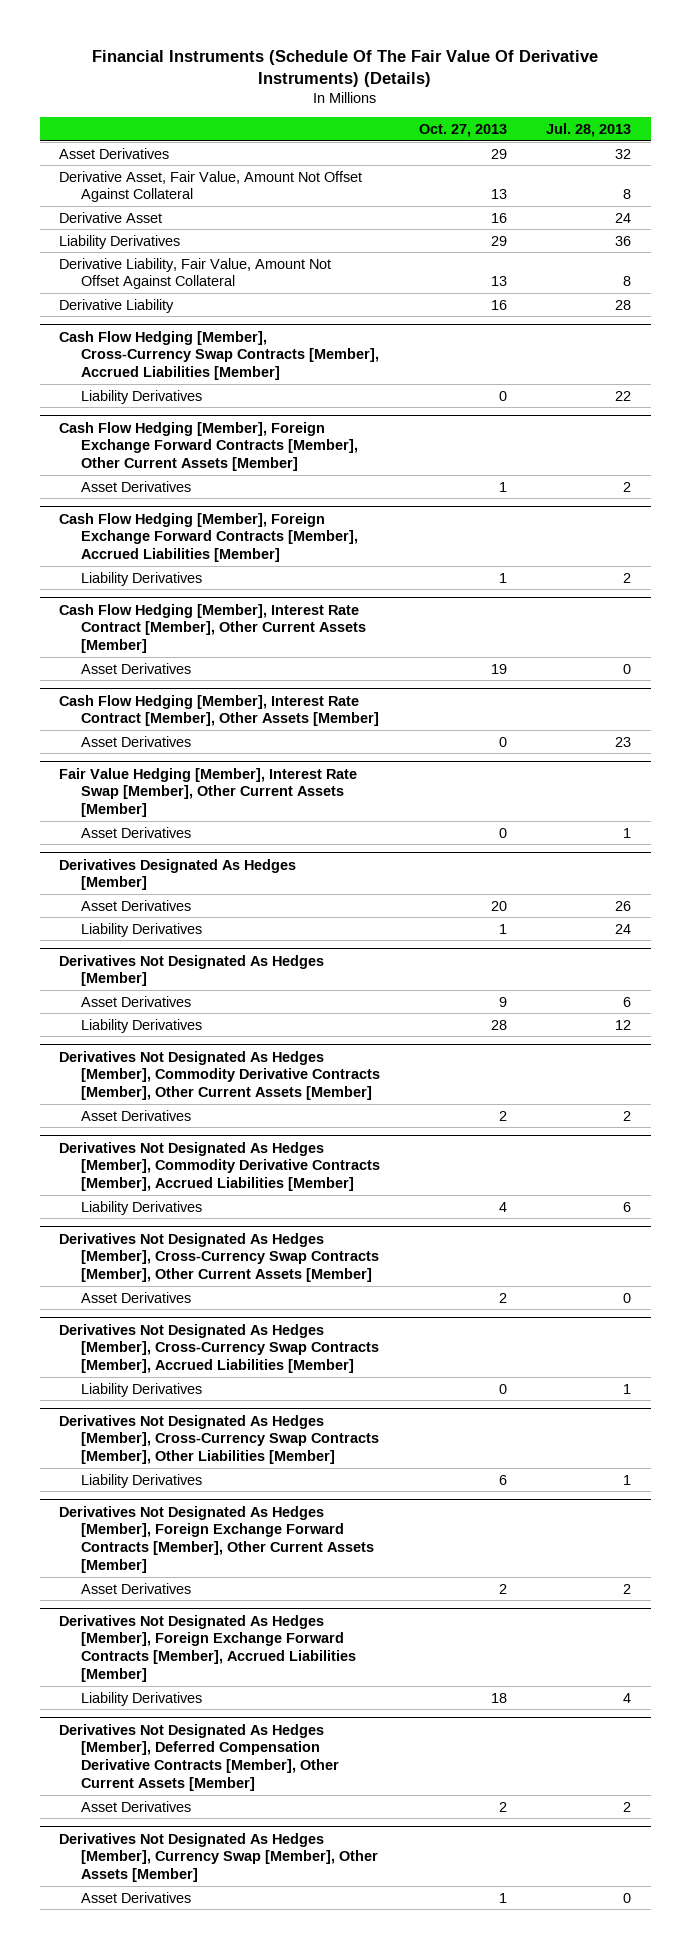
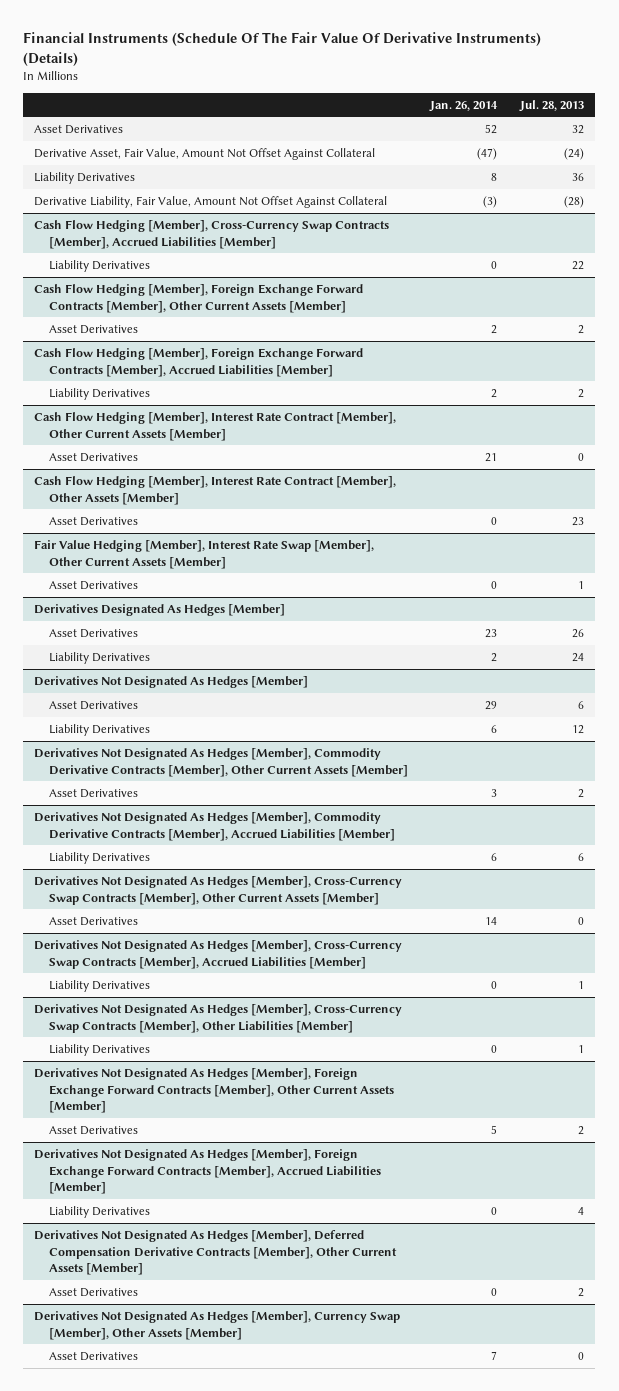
[418,123,507,137] Oct. 27, 2013 -> none
none -> [429,100,499,112] Jan. 26, 2014
[59,211,163,223] Derivative Asset -> none
[623,189,632,200] 8 -> [564,148,585,161] (24)
[59,298,175,313] Derivative Liability -> none
[623,276,632,287] 8 -> [564,196,585,209] (28)

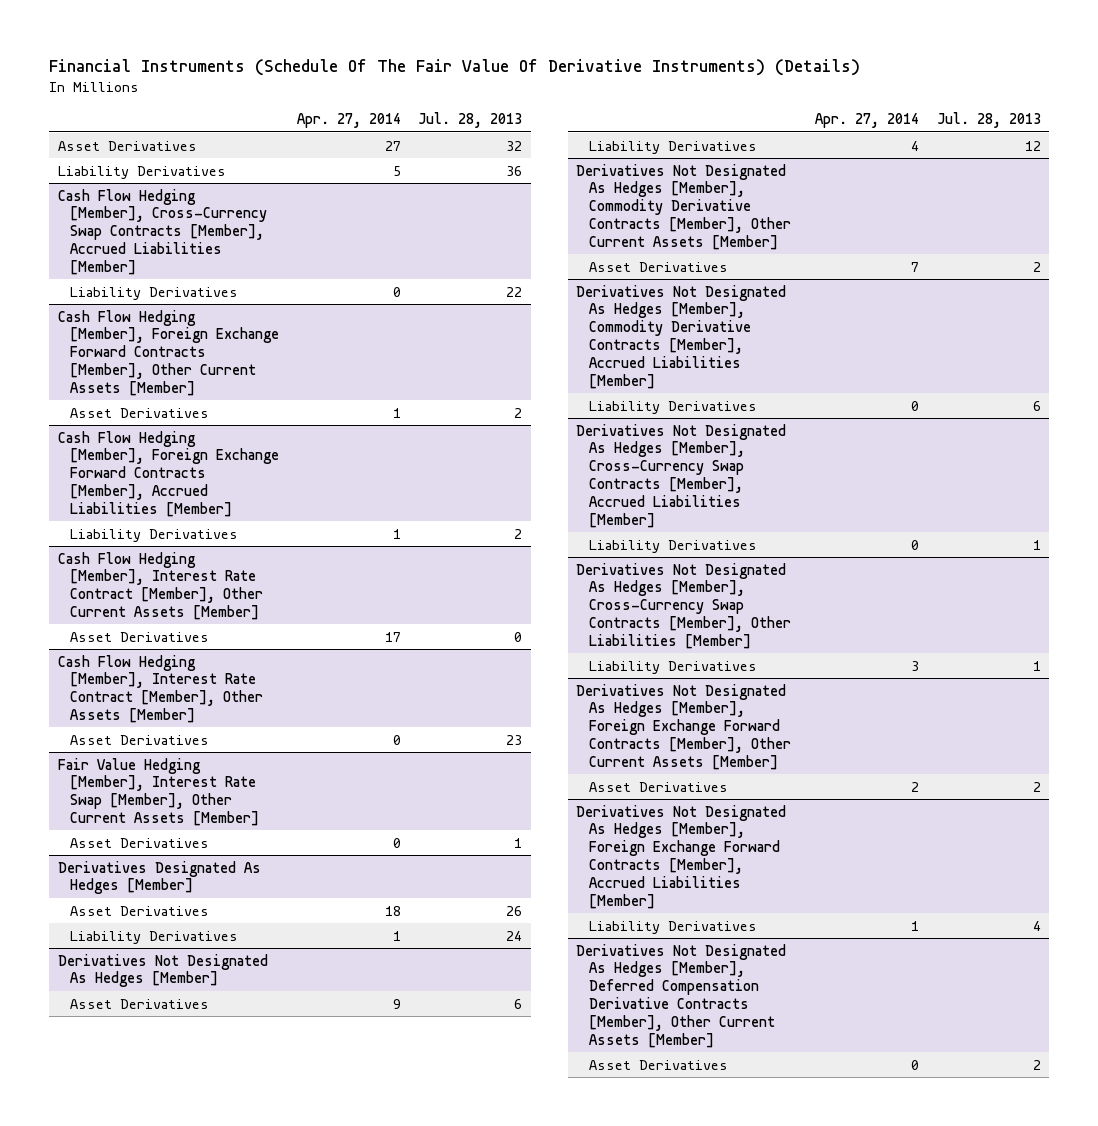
[429,100,499,112] Jan. 26, 2014 -> none
none -> [296,113,401,129] Apr. 27, 2014
[34,148,376,161] Derivative Asset, Fair Value, Amount Not Offset Against Collateral -> none
[34,196,388,209] Derivative Liability, Fair Value, Amount Not Offset Against Collateral -> none
[34,876,403,905] Derivatives Not Designated As Hedges [Member], Cross-Currency Swap Contracts [Member], Other Current Assets [Member] -> none
[48,917,138,927] Asset Derivatives -> none
[34,1311,401,1340] Derivatives Not Designated As Hedges [Member], Currency Swap [Member], Other Assets [Member] -> none
[48,1352,138,1362] Asset Derivatives -> none

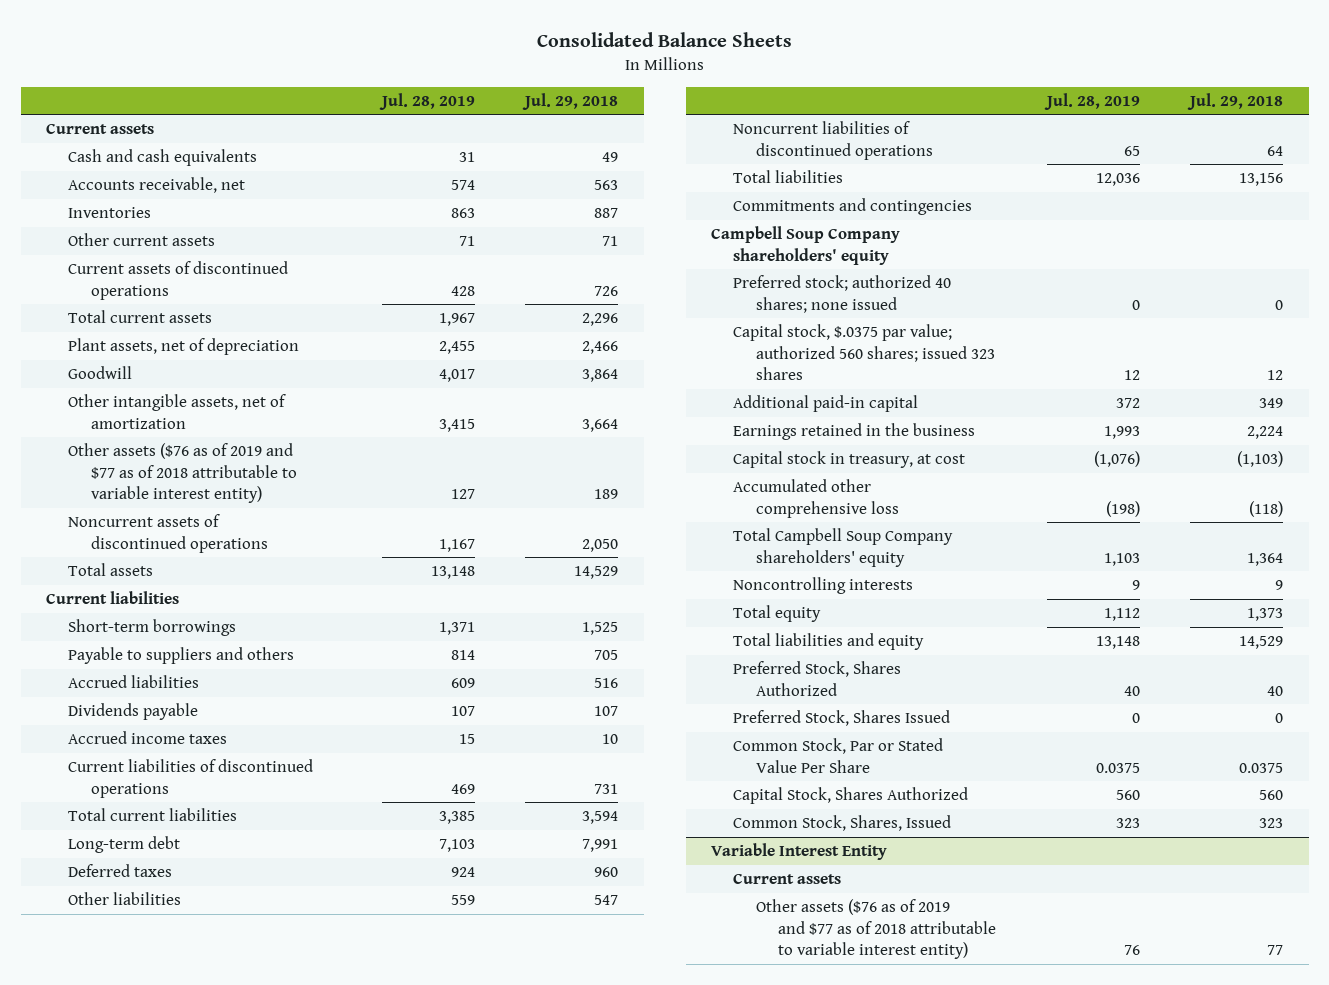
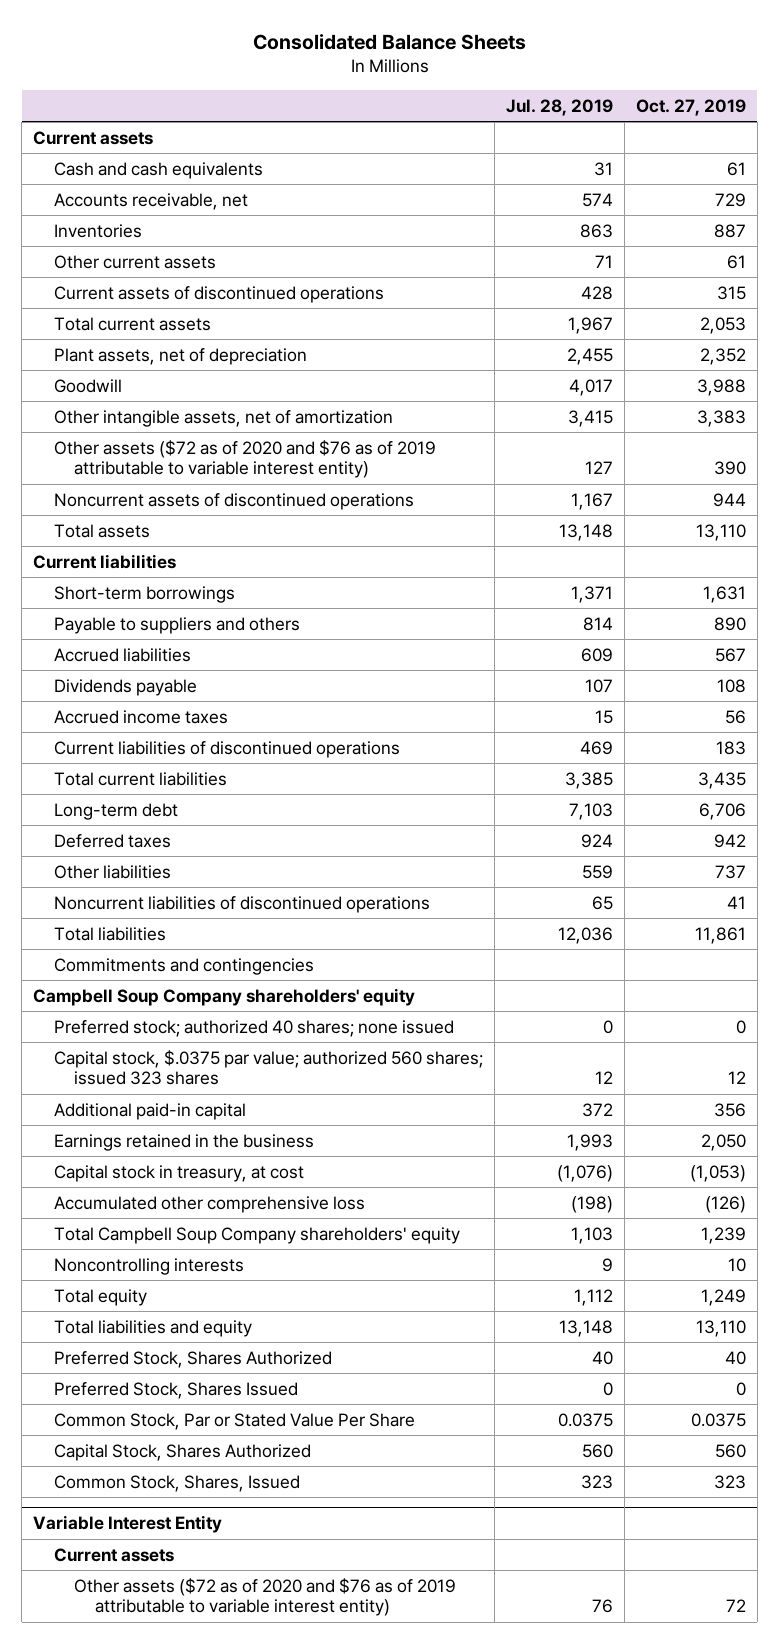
[522,92,619,110] Jul. 29, 2018 -> none
none -> [635,98,746,116] Oct. 27, 2019
[68,443,297,504] Other assets ($76 as of 2019 and $77 as of 2018 attributable to variable interest entity) -> [53,439,436,479] Other assets ($72 as of 2020 and $76 as of 2019 attributable to variable interest entity)
[755,899,997,960] Other assets ($76 as of 2019 and $77 as of 2018 attributable to variable interest entity) -> [74,1577,457,1617] Other assets ($72 as of 2020 and $76 as of 2019 attributable to variable interest entity)

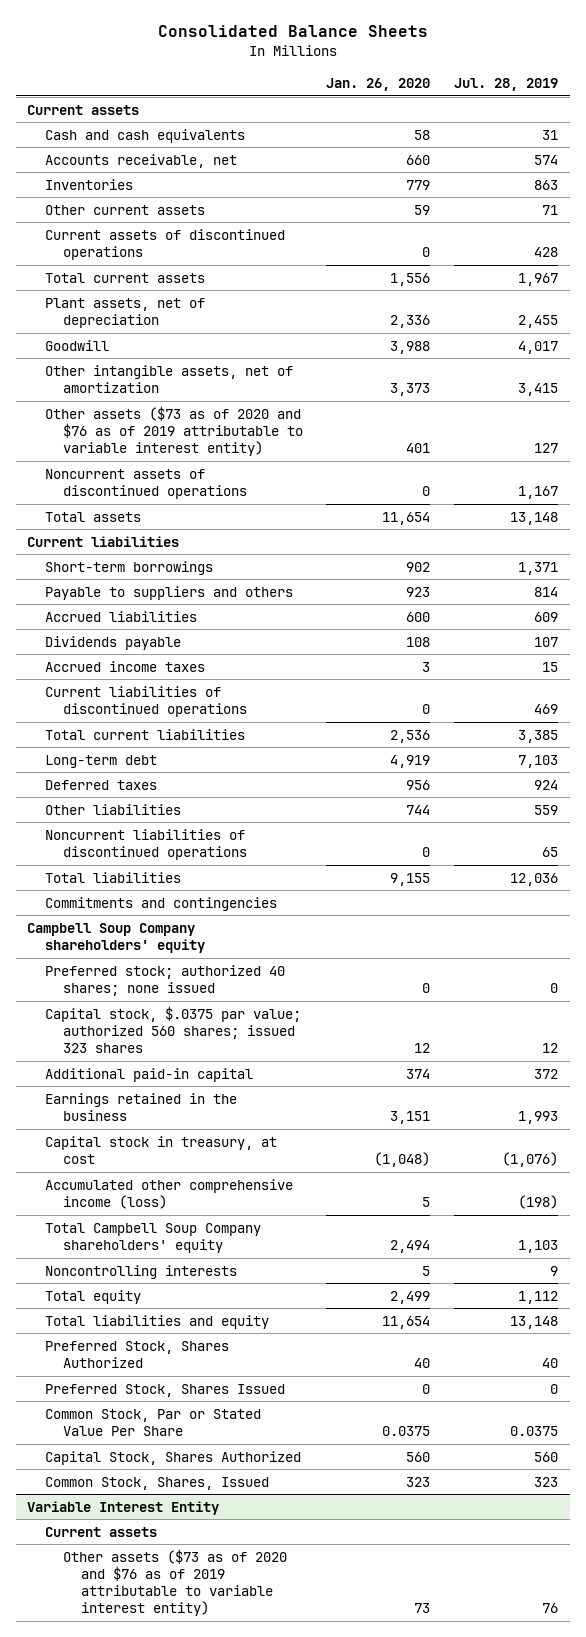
[635,98,746,116] Oct. 27, 2019 -> none
none -> [326,78,431,92] Jan. 26, 2020
[53,439,436,479] Other assets ($72 as of 2020 and $76 as of 2019 attributable to variable interest entity) -> [45,405,303,457] Other assets ($73 as of 2020 and $76 as of 2019 attributable to variable interest entity)
[53,1195,365,1213] Accumulated other comprehensive loss -> [45,1178,294,1209] Accumulated other comprehensive income (loss)
[74,1577,457,1617] Other assets ($72 as of 2020 and $76 as of 2019 attributable to variable interest entity) -> [62,1548,287,1617] Other assets ($73 as of 2020 and $76 as of 2019 attributable to variable interest entity)

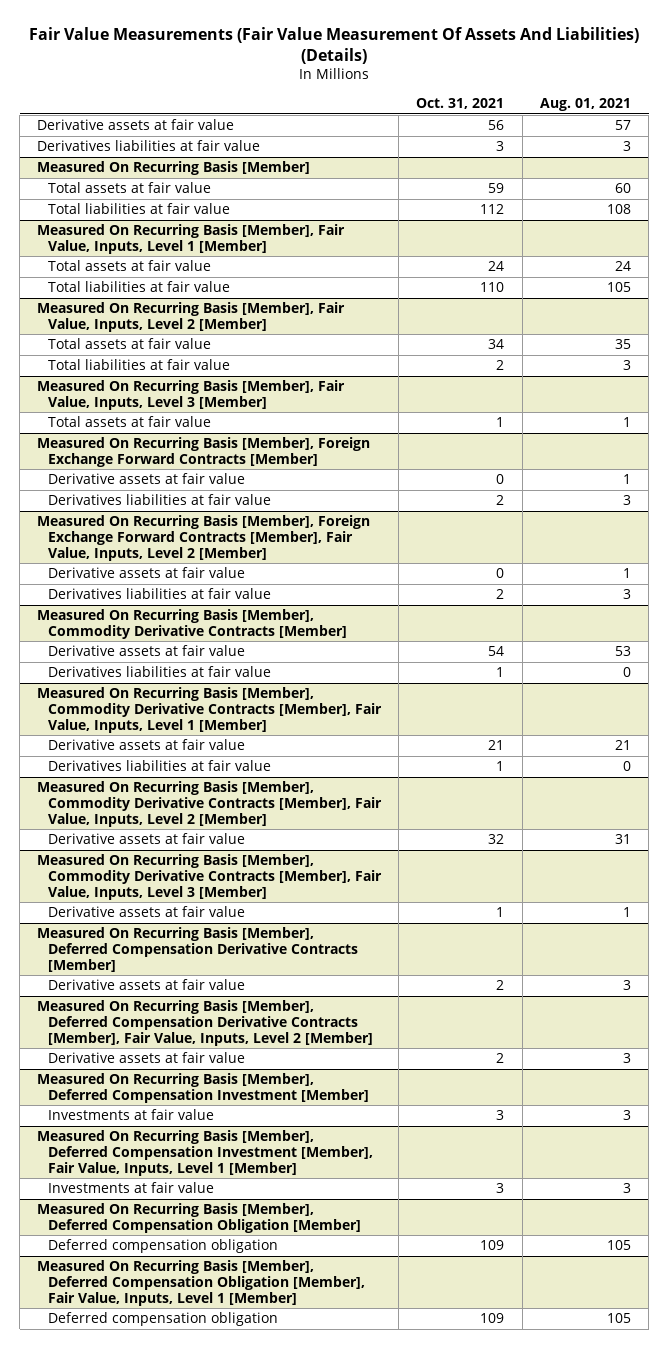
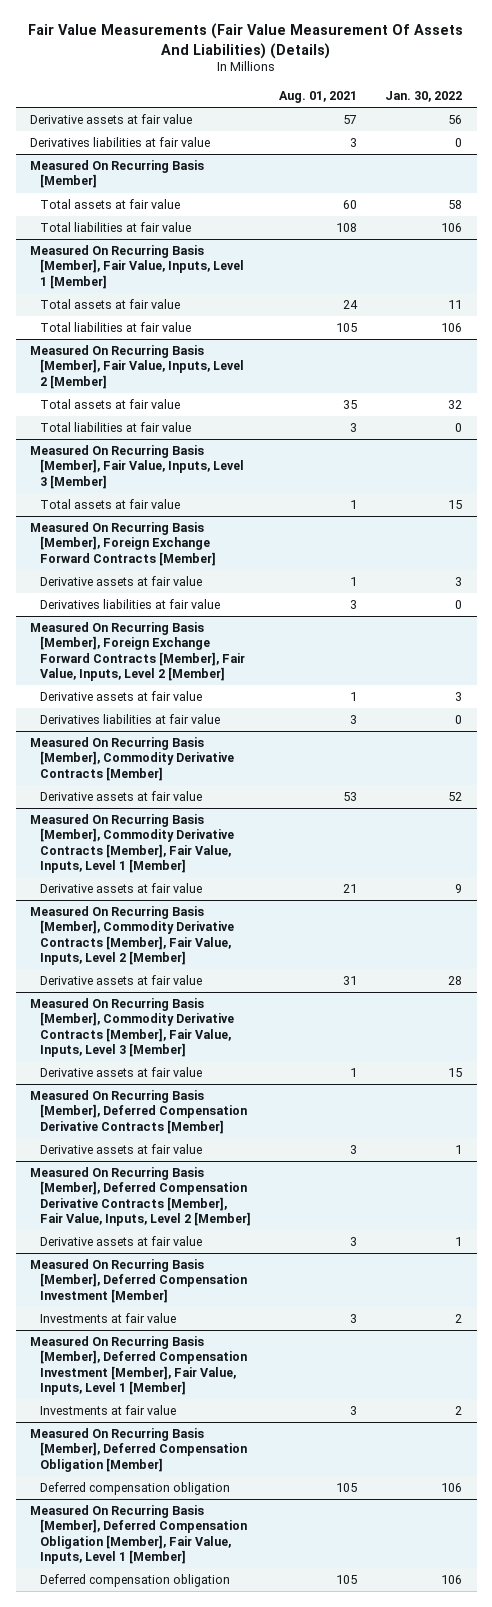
[416,97,505,109] Oct. 31, 2021 -> none
none -> [385,90,463,102] Jan. 30, 2022
[47,666,271,678] Derivatives liabilities at fair value -> none
[47,760,271,772] Derivatives liabilities at fair value -> none

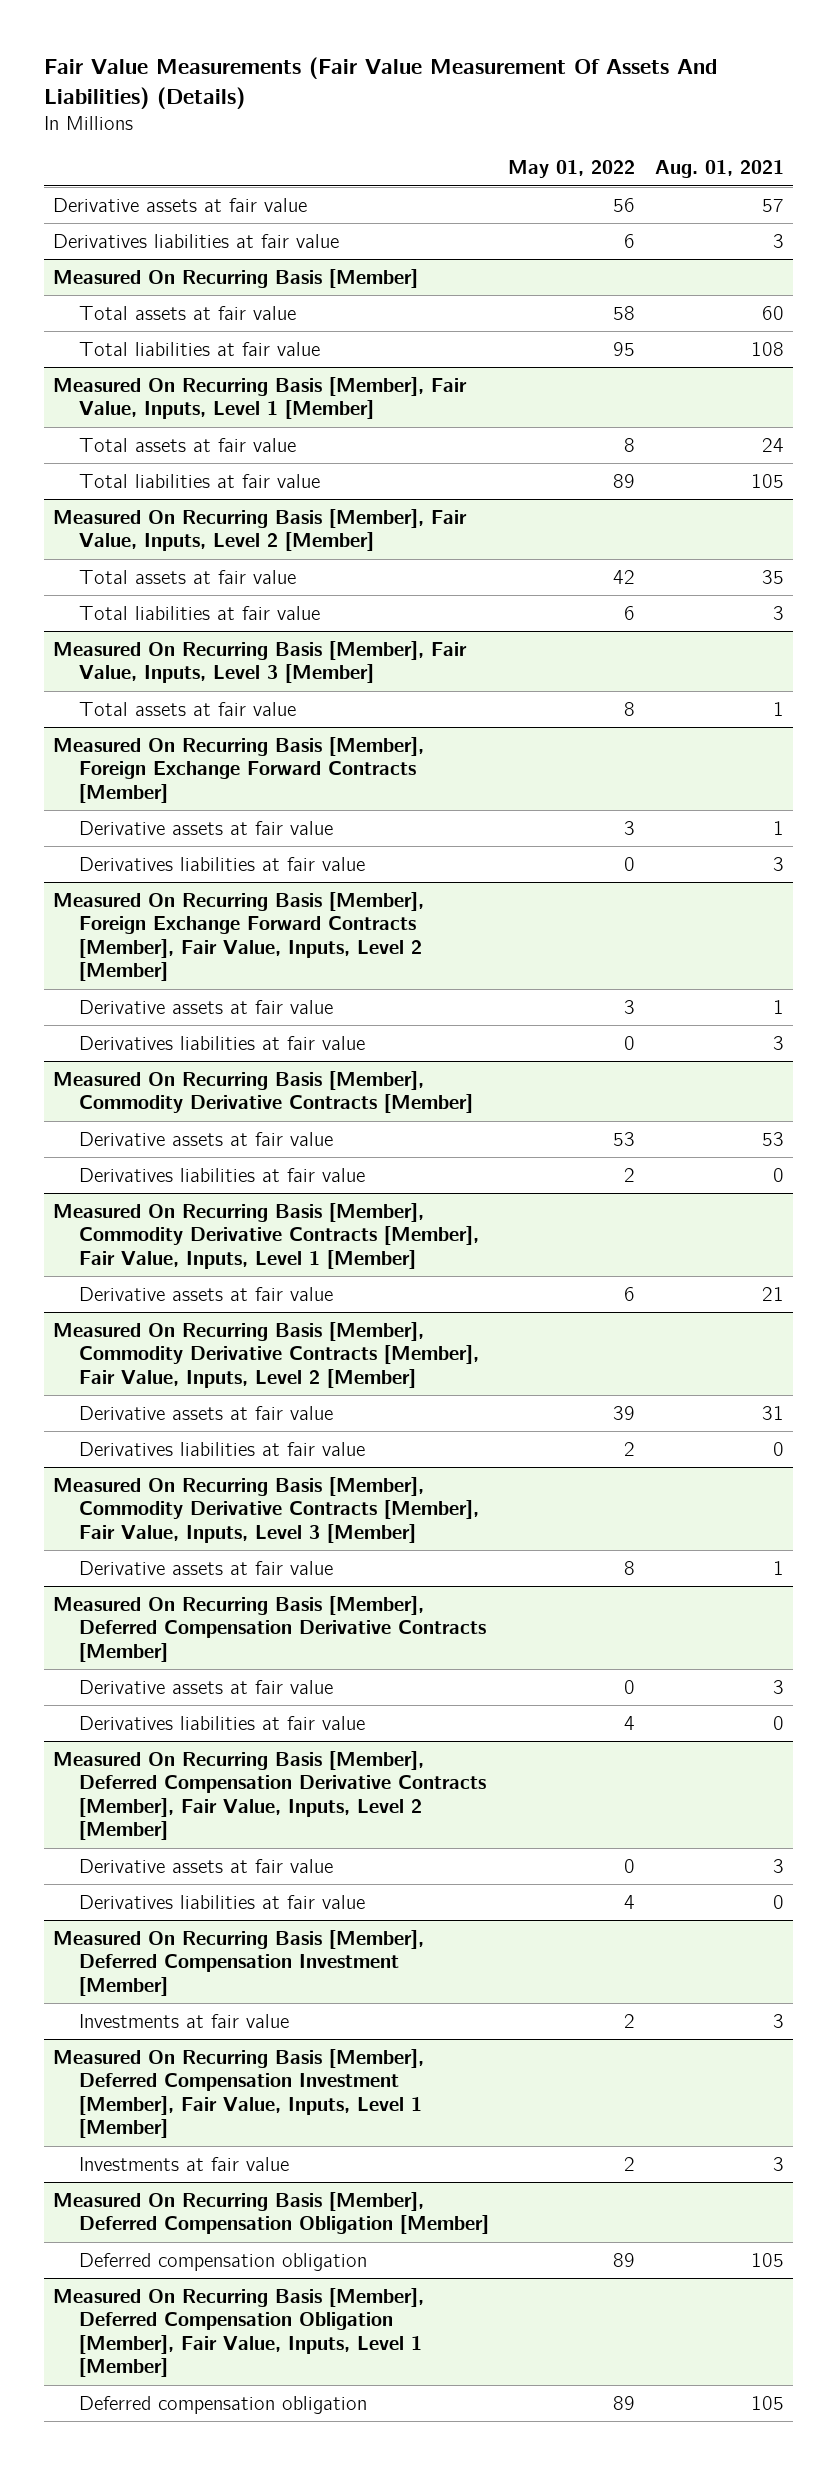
[385,90,463,102] Jan. 30, 2022 -> none
none -> [508,159,636,178] May 01, 2022
none -> [78,1167,365,1182] Derivatives liabilities at fair value
none -> [78,1441,365,1456] Derivatives liabilities at fair value
none -> [78,1715,365,1730] Derivatives liabilities at fair value
none -> [78,1894,365,1909] Derivatives liabilities at fair value

